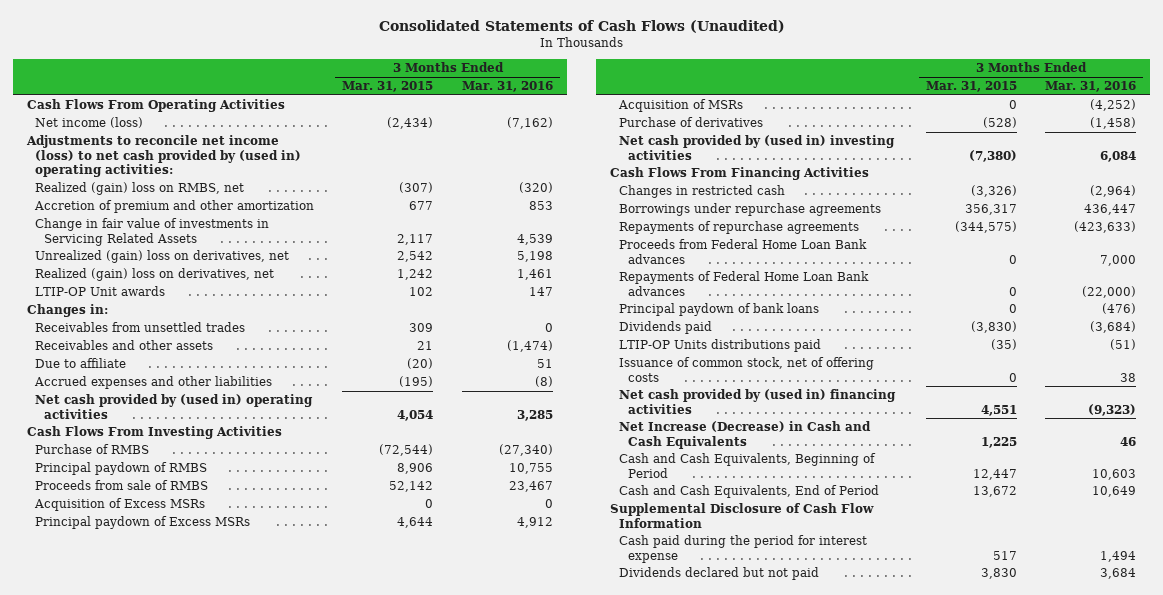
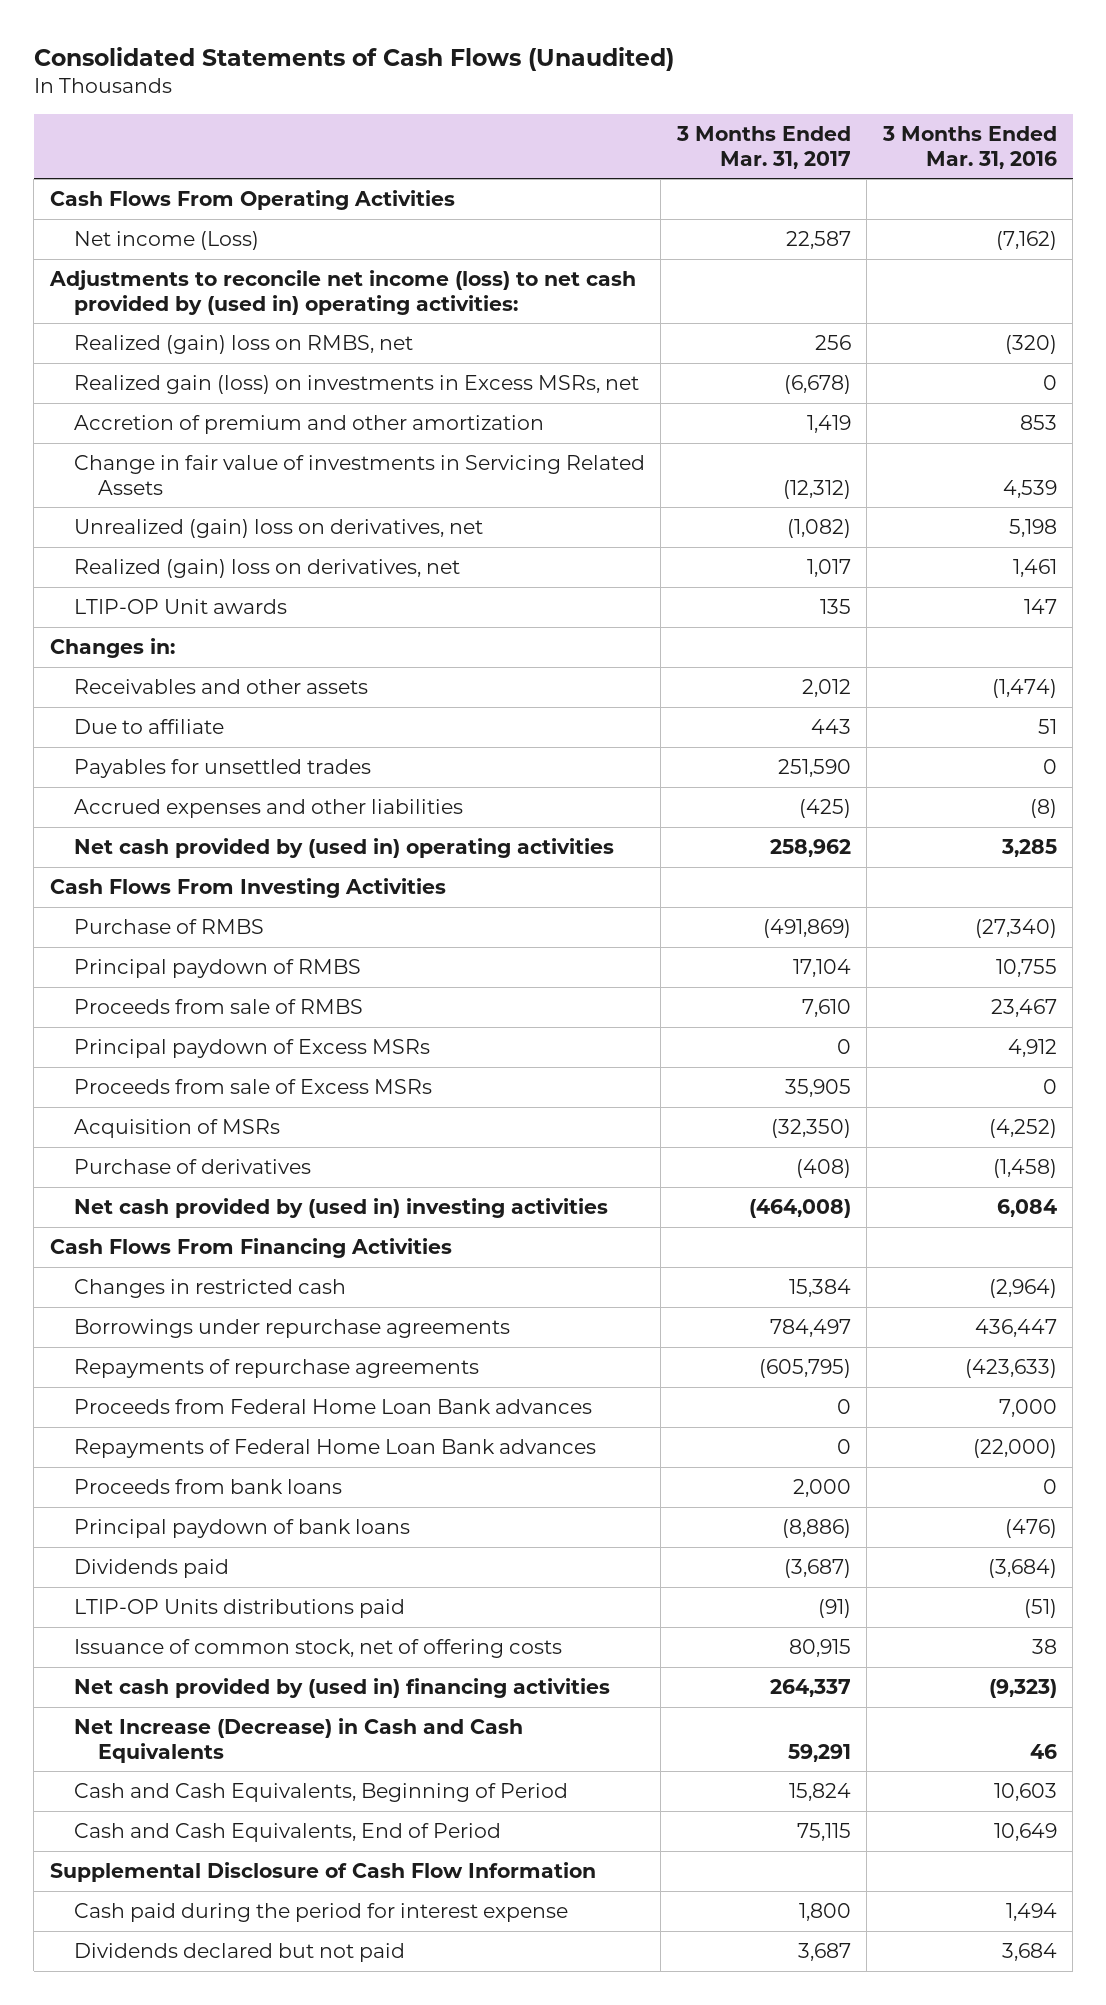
[342,81,434,93] Mar. 31, 2015 -> none
none -> [675,126,851,169] 3 Months Ended Mar. 31, 2017
[35,117,144,129] Net income (loss) -> [73,230,259,250] Net income (Loss)
none -> [73,374,639,394] Realized gain (loss) on investments in Excess MSRs, net
[35,322,246,333] Receivables from unsettled trades -> none
none -> [73,758,371,778] Payables for unsettled trades
[34,498,206,512] Acquisition of Excess MSRs -> none
none -> [73,1078,432,1094] Proceeds from sale of Excess MSRs
none -> [73,1478,342,1494] Proceeds from bank loans

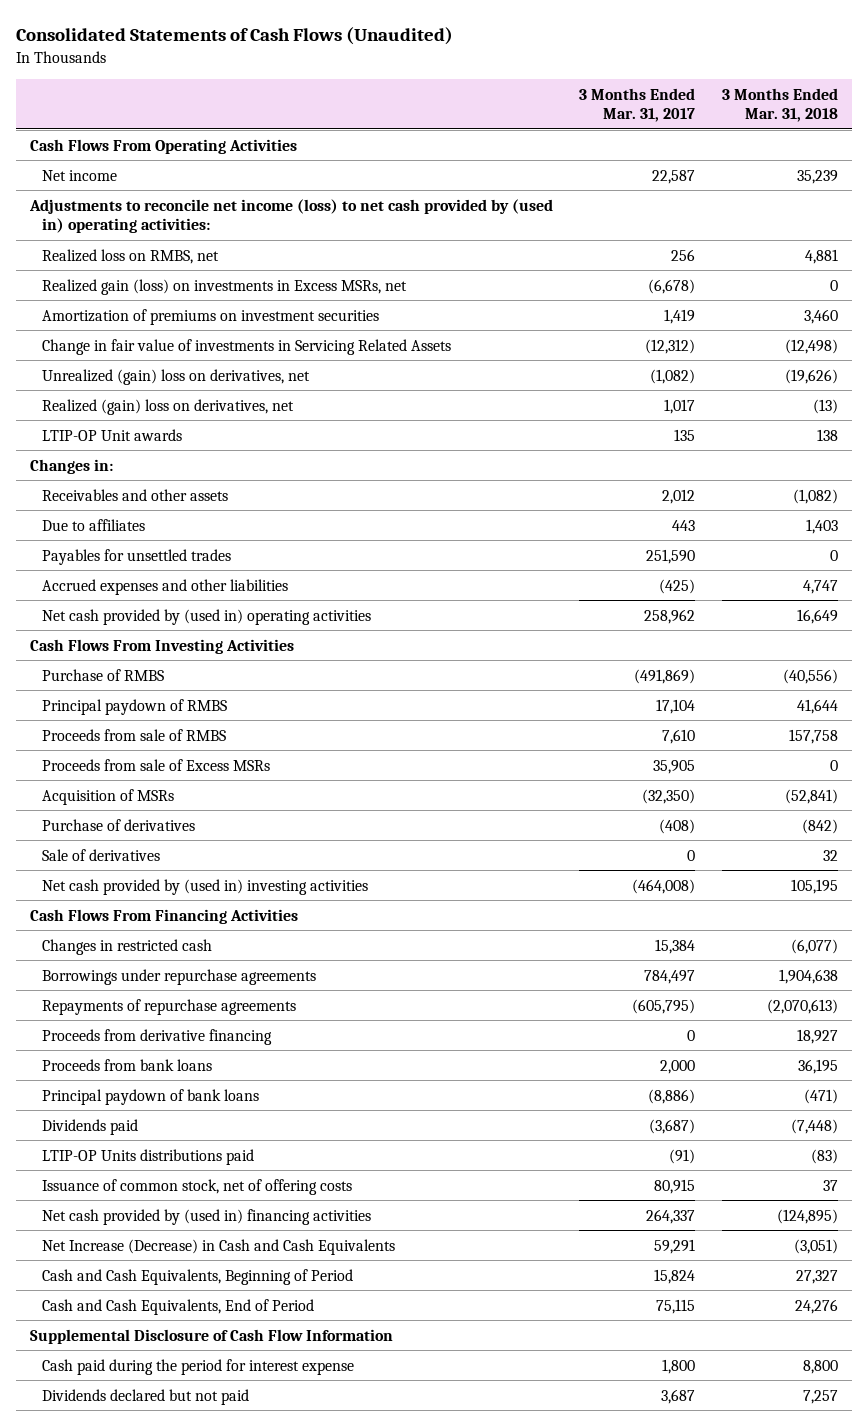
[881,126,1057,169] 3 Months Ended Mar. 31, 2016 -> none
none -> [722,87,839,123] 3 Months Ended Mar. 31, 2018
[73,230,259,250] Net income (Loss) -> [41,169,117,181] Net income
[73,334,413,354] Realized (gain) loss on RMBS, net -> [41,248,219,264] Realized loss on RMBS, net
[73,414,544,434] Accretion of premium and other amortization -> [41,308,379,325] Amortization of premiums on investment securities
[73,718,224,734] Due to affiliate -> [41,518,145,531] Due to affiliates
[73,1038,430,1058] Principal paydown of Excess MSRs -> none
none -> [41,848,160,861] Sale of derivatives
[73,1398,592,1414] Proceeds from Federal Home Loan Bank advances -> none
[73,1438,596,1458] Repayments of Federal Home Loan Bank advances -> none
none -> [41,1028,272,1045] Proceeds from derivative financing

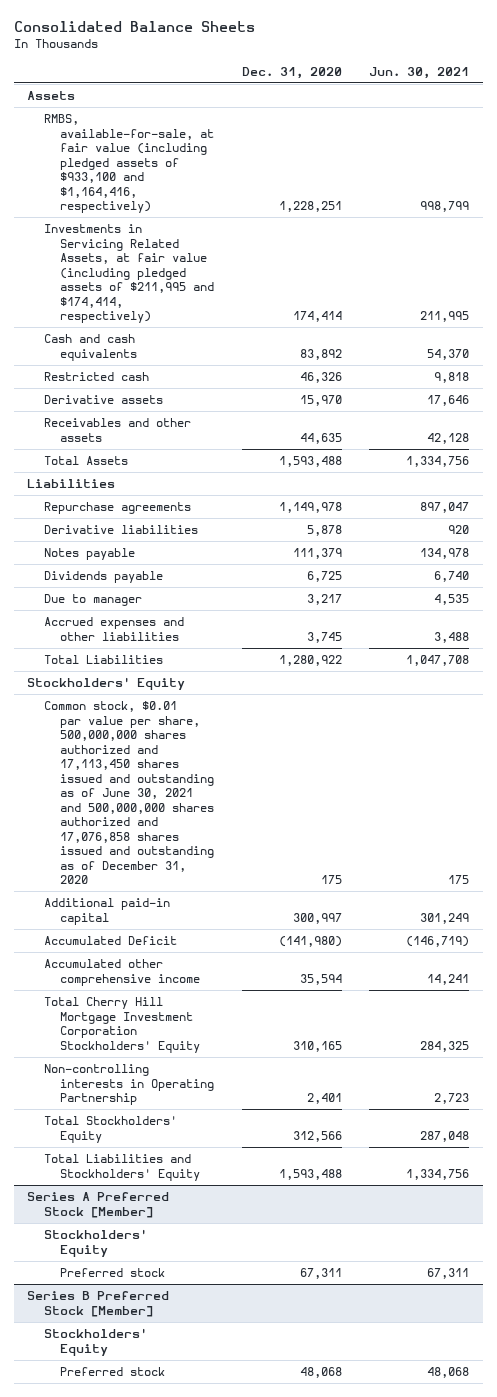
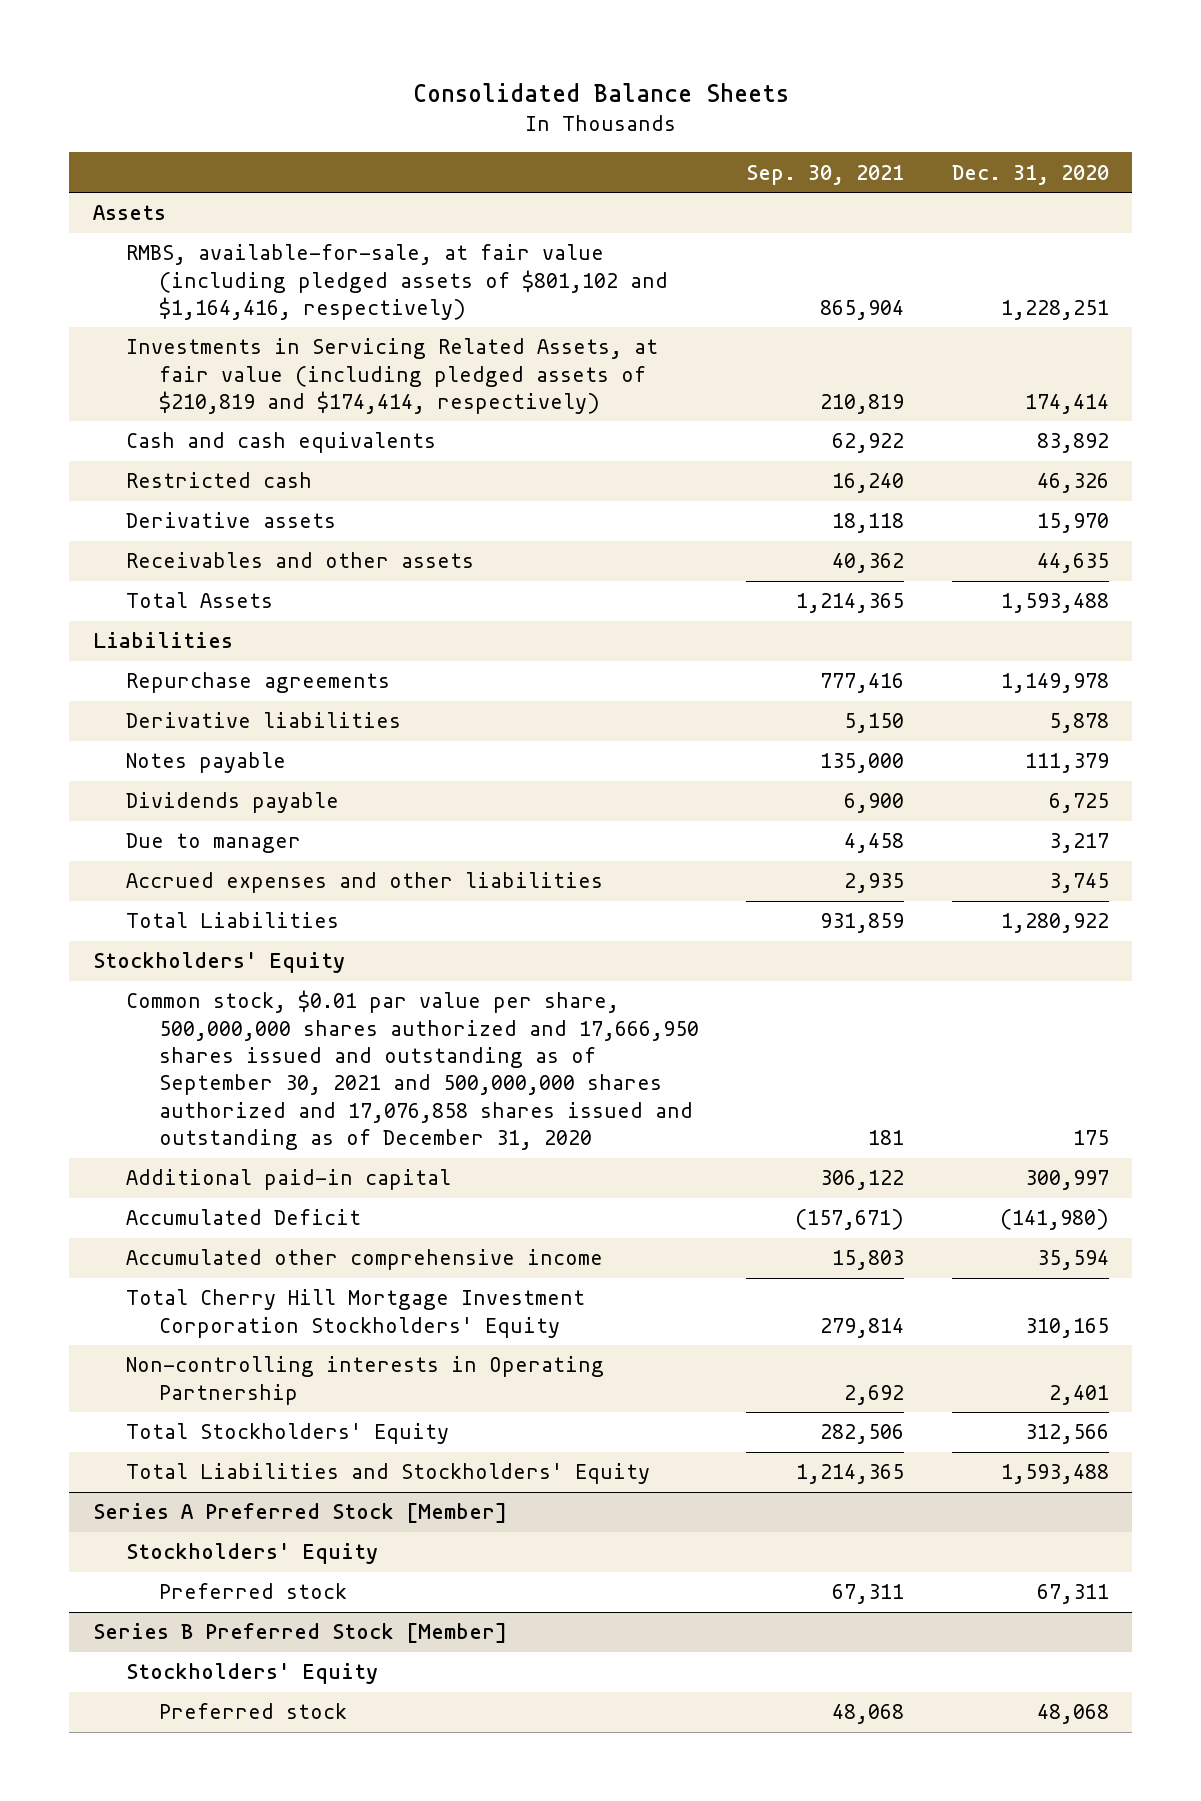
[369,66,470,79] Jun. 30, 2021 -> none
none -> [746,164,905,185] Sep. 30, 2021
[43,114,215,214] RMBS, available-for-sale, at fair value (including pledged assets of $933,100 and $1,164,416, respectively) -> [125,244,668,320] RMBS, available-for-sale, at fair value (including pledged assets of $801,102 and $1,164,416, respectively)
[43,224,215,324] Investments in Servicing Related Assets, at fair value (including pledged assets of $211,995 and $174,414, respectively) -> [125,338,658,414] Investments in Servicing Related Assets, at fair value (including pledged assets of $210,819 and $174,414, respectively)
[43,701,215,884] Common stock, $0.01 par value per share, 500,000,000 shares authorized and 17,113,450 shares issued and outstanding as of June 30, 2021 and 500,000,000 shares authorized and 17,076,858 shares issued and outstanding as of December 31, 2020 -> [125,990,699,1151] Common stock, $0.01 par value per share, 500,000,000 shares authorized and 17,666,950 shares issued and outstanding as of September 30, 2021 and 500,000,000 shares authorized and 17,076,858 shares issued and outstanding as of December 31, 2020

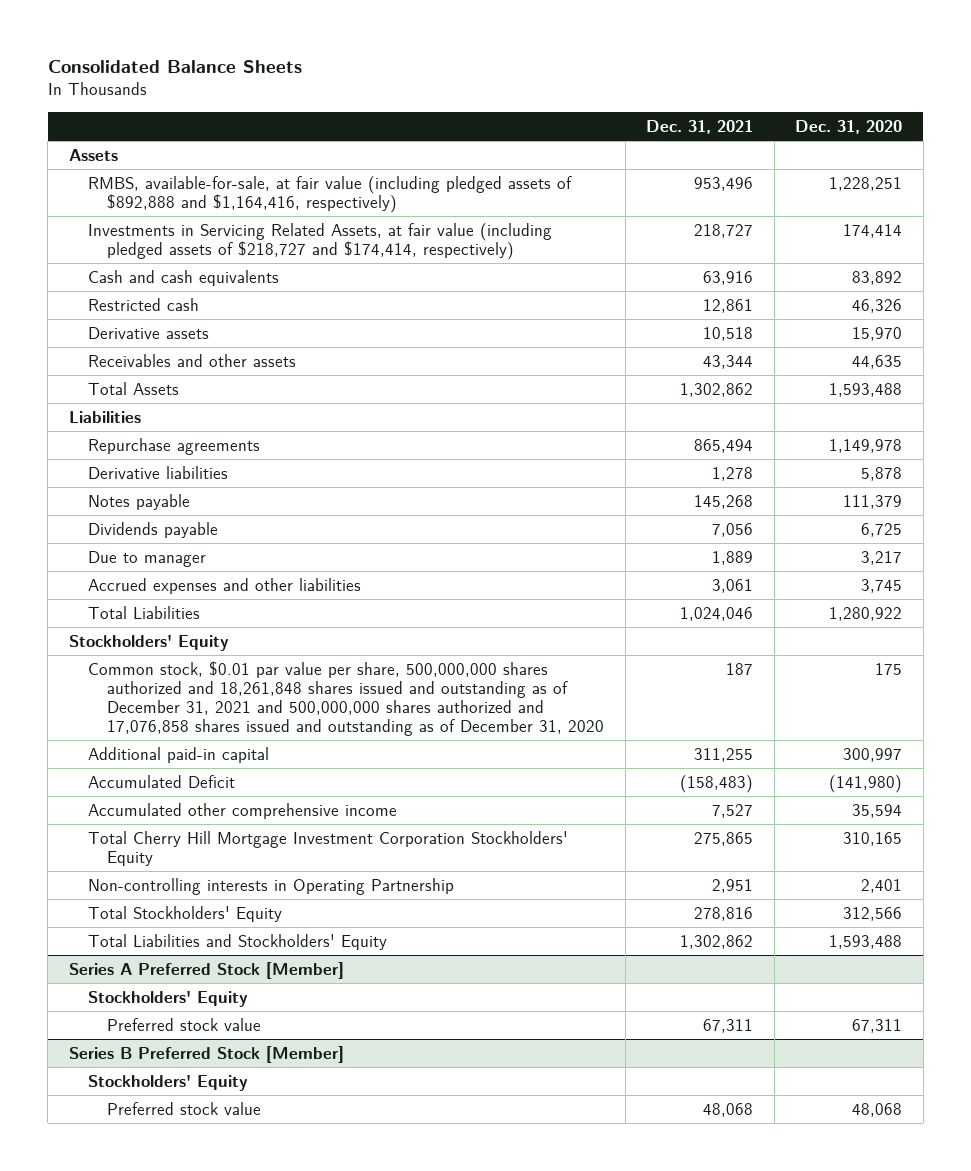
[746,164,905,185] Sep. 30, 2021 -> none
none -> [646,119,754,134] Dec. 31, 2021
[125,244,668,320] RMBS, available-for-sale, at fair value (including pledged assets of $801,102 and $1,164,416, respectively) -> [88,175,573,213] RMBS, available-for-sale, at fair value (including pledged assets of $892,888 and $1,164,416, respectively)
[125,338,658,414] Investments in Servicing Related Assets, at fair value (including pledged assets of $210,819 and $174,414, respectively) -> [88,222,553,260] Investments in Servicing Related Assets, at fair value (including pledged assets of $218,727 and $174,414, respectively)
[125,990,699,1151] Common stock, $0.01 par value per share, 500,000,000 shares authorized and 17,666,950 shares issued and outstanding as of September 30, 2021 and 500,000,000 shares authorized and 17,076,858 shares issued and outstanding as of December 31, 2020 -> [88,660,605,736] Common stock, $0.01 par value per share, 500,000,000 shares authorized and 18,261,848 shares issued and outstanding as of December 31, 2021 and 500,000,000 shares authorized and 17,076,858 shares issued and outstanding as of December 31, 2020
[158,1583,347,1600] Preferred stock -> [107,1017,262,1031] Preferred stock value
[158,1703,347,1720] Preferred stock -> [107,1101,262,1115] Preferred stock value

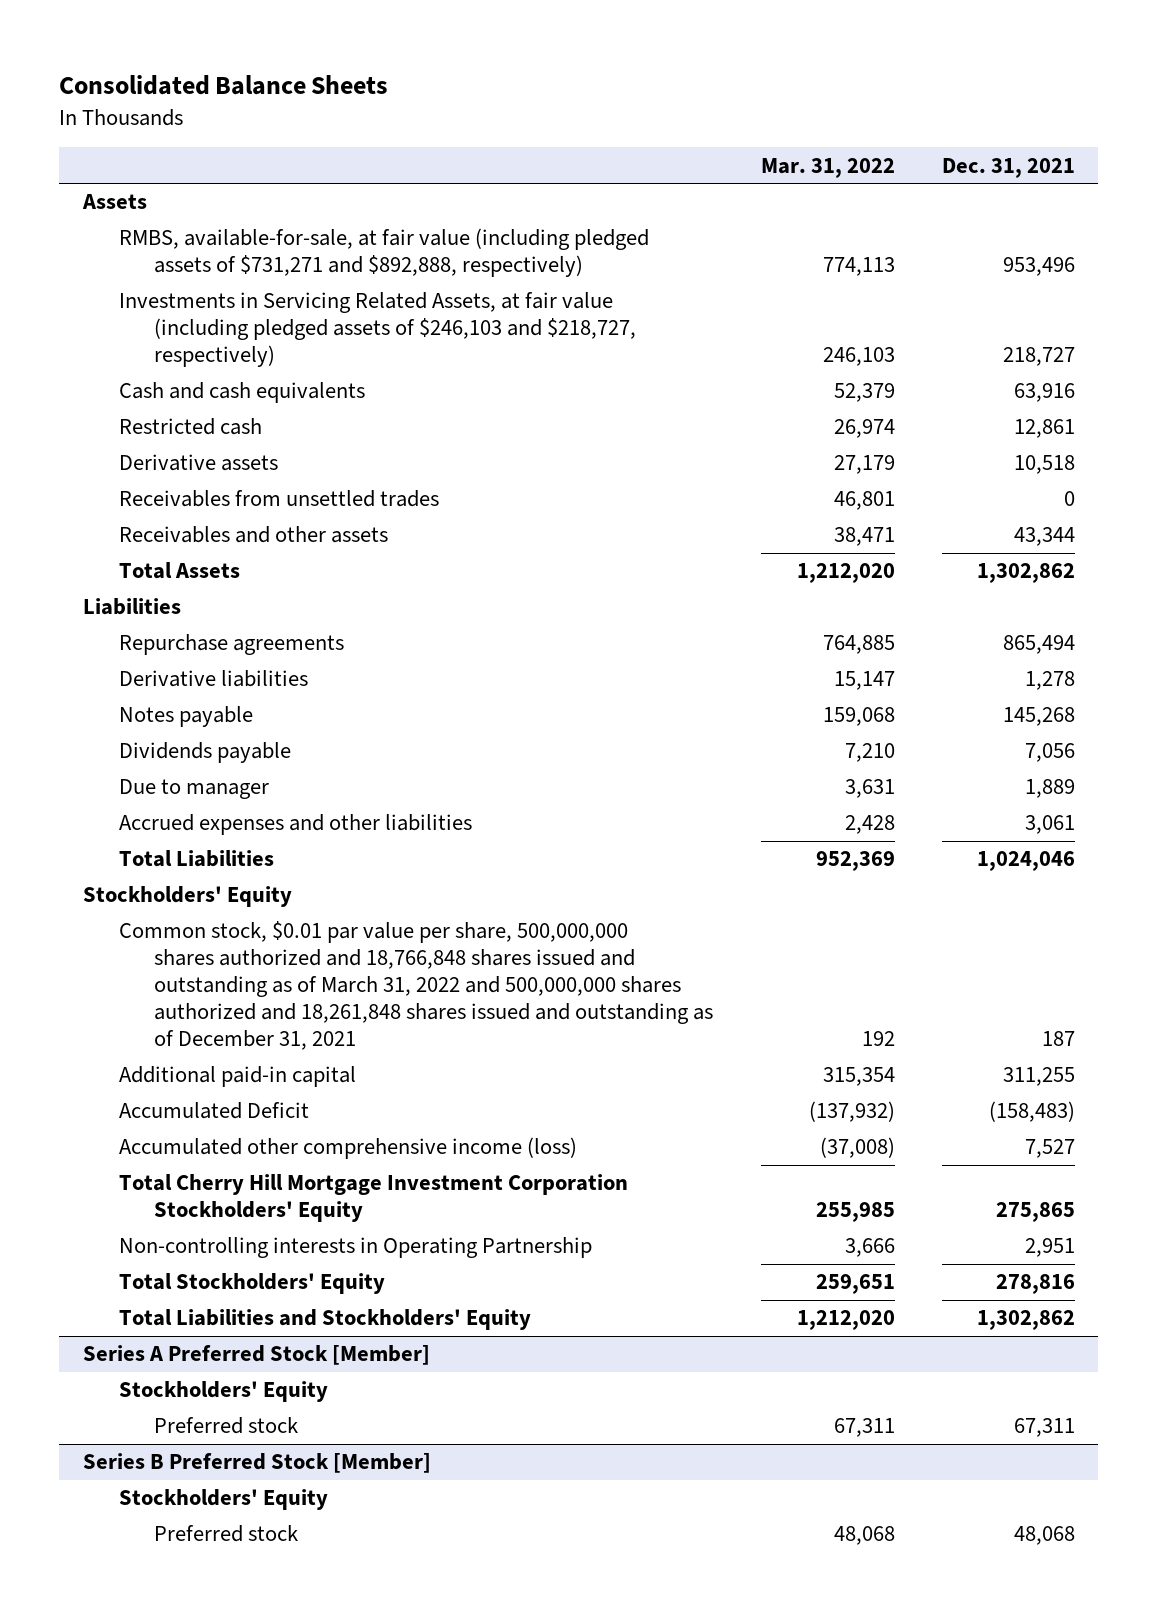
[795,119,903,134] Dec. 31, 2020 -> none
none -> [760,157,895,178] Mar. 31, 2022
[88,175,573,213] RMBS, available-for-sale, at fair value (including pledged assets of $892,888 and $1,164,416, respectively) -> [118,228,649,278] RMBS, available-for-sale, at fair value (including pledged assets of $731,271 and $892,888, respectively)
[88,222,553,260] Investments in Servicing Related Assets, at fair value (including pledged assets of $218,727 and $174,414, respectively) -> [118,292,637,368] Investments in Servicing Related Assets, at fair value (including pledged assets of $246,103 and $218,727, respectively)
none -> [118,490,439,508] Receivables from unsettled trades
[88,660,605,736] Common stock, $0.01 par value per share, 500,000,000 shares authorized and 18,261,848 shares issued and outstanding as of December 31, 2021 and 500,000,000 shares authorized and 17,076,858 shares issued and outstanding as of December 31, 2020 -> [118,921,714,1051] Common stock, $0.01 par value per share, 500,000,000 shares authorized and 18,766,848 shares issued and outstanding as of March 31, 2022 and 500,000,000 shares authorized and 18,261,848 shares issued and outstanding as of December 31, 2021
[88,802,398,819] Accumulated other comprehensive income -> [118,1137,577,1160] Accumulated other comprehensive income (loss)
[107,1017,262,1031] Preferred stock value -> [154,1417,299,1435] Preferred stock
[107,1101,262,1115] Preferred stock value -> [154,1525,299,1543] Preferred stock

